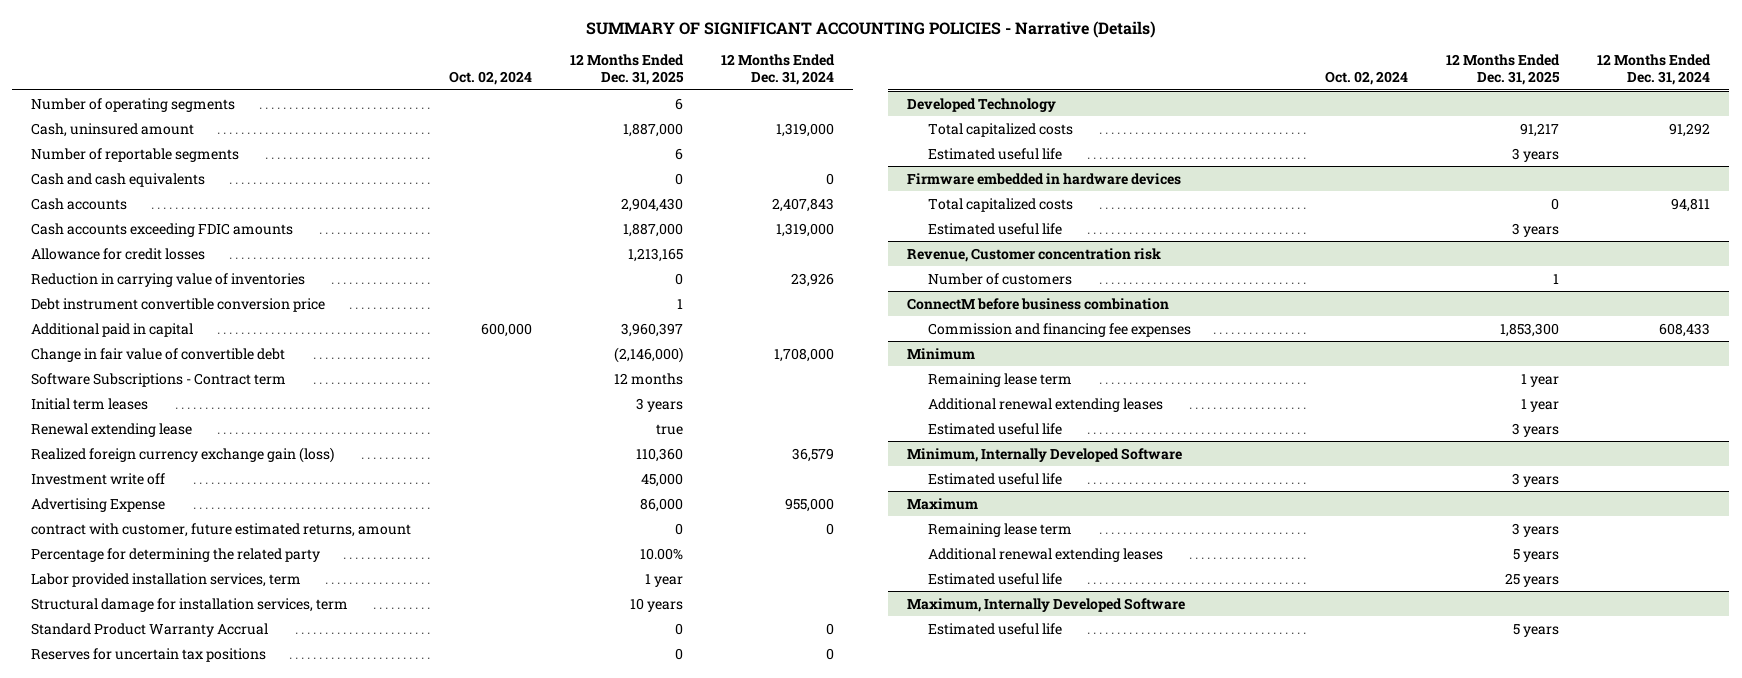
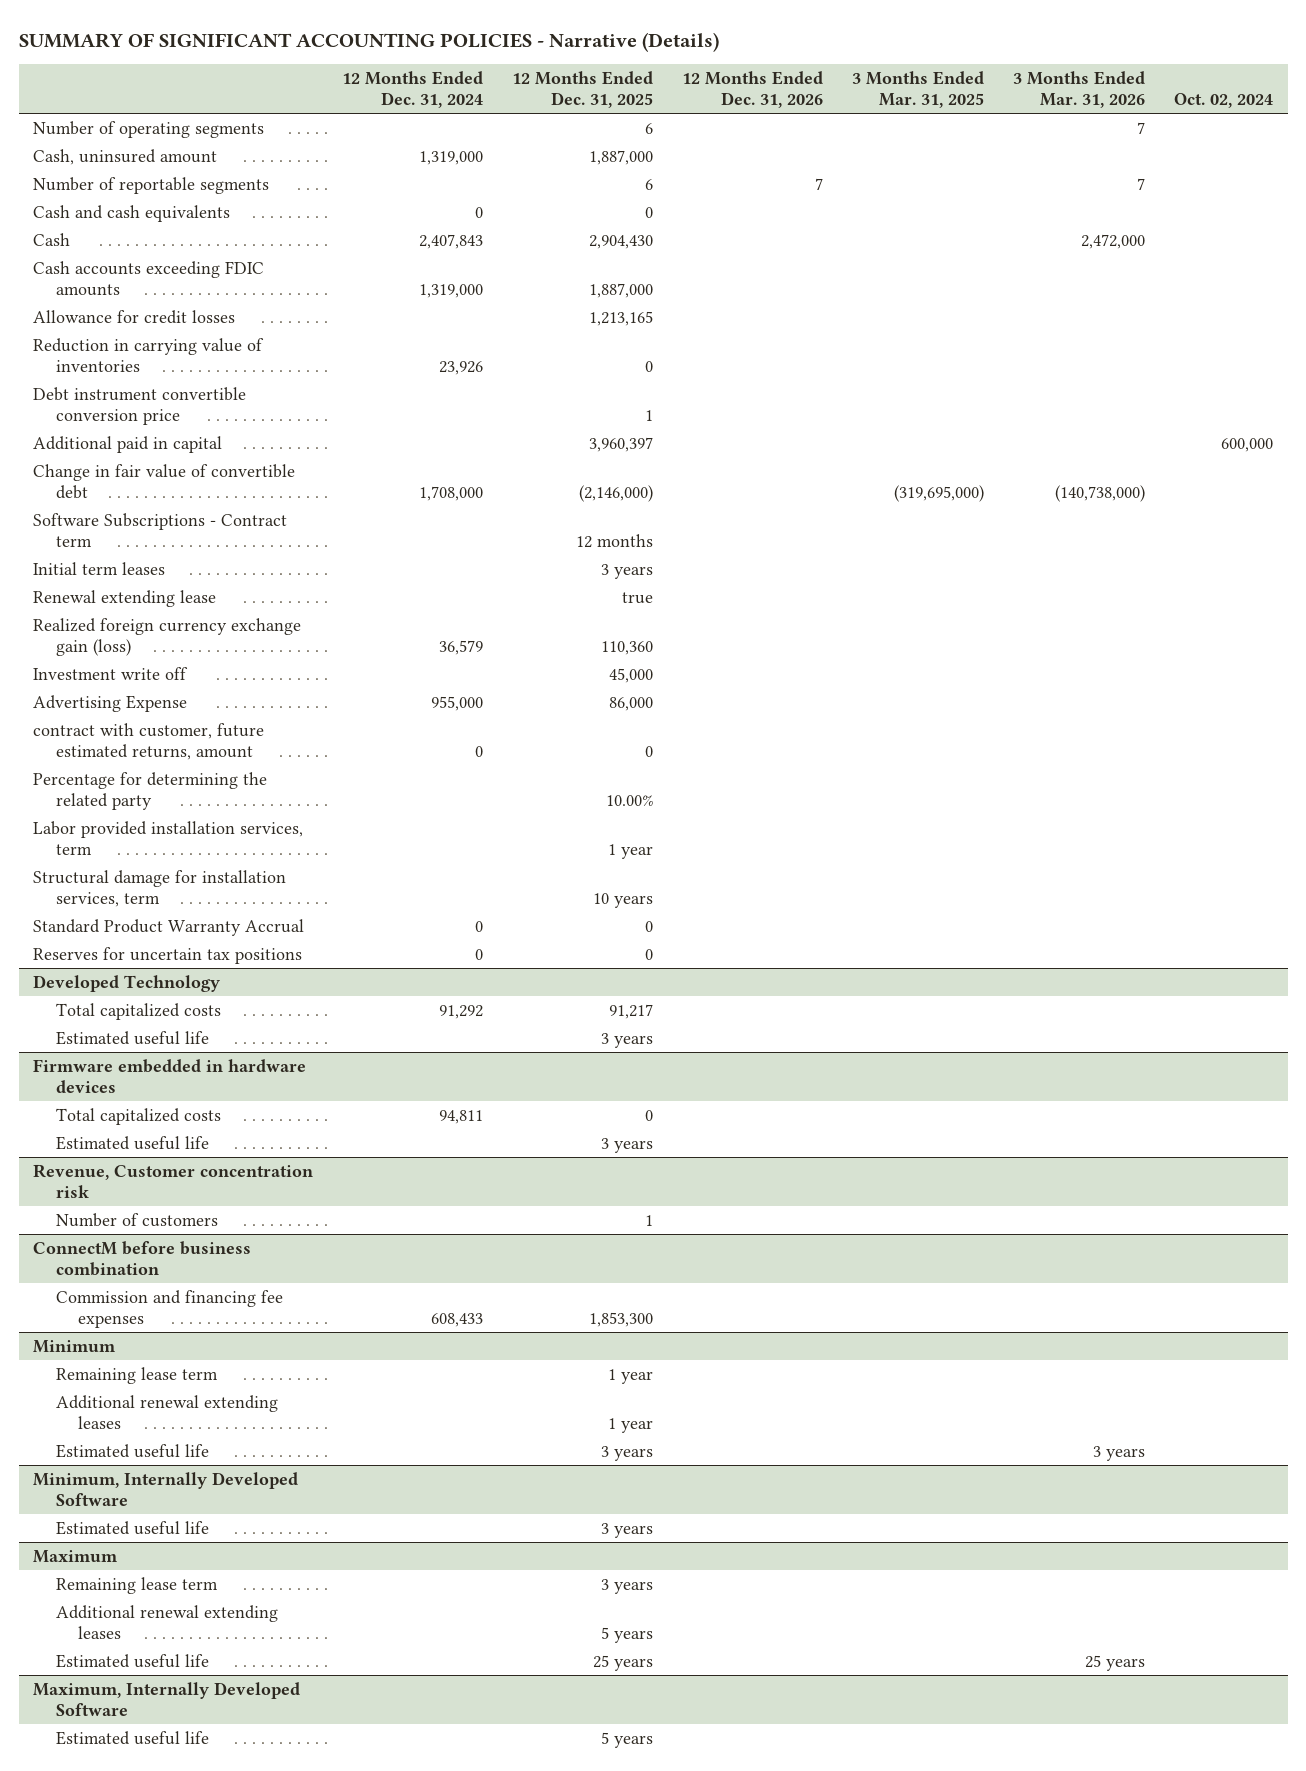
none -> [682,71,824,109] 12 Months Ended Dec. 31, 2026
none -> [852,71,985,109] 3 Months Ended Mar. 31, 2025
none -> [1013,71,1146,109] 3 Months Ended Mar. 31, 2026
[31,197,128,210] Cash accounts -> [33,232,71,246] Cash

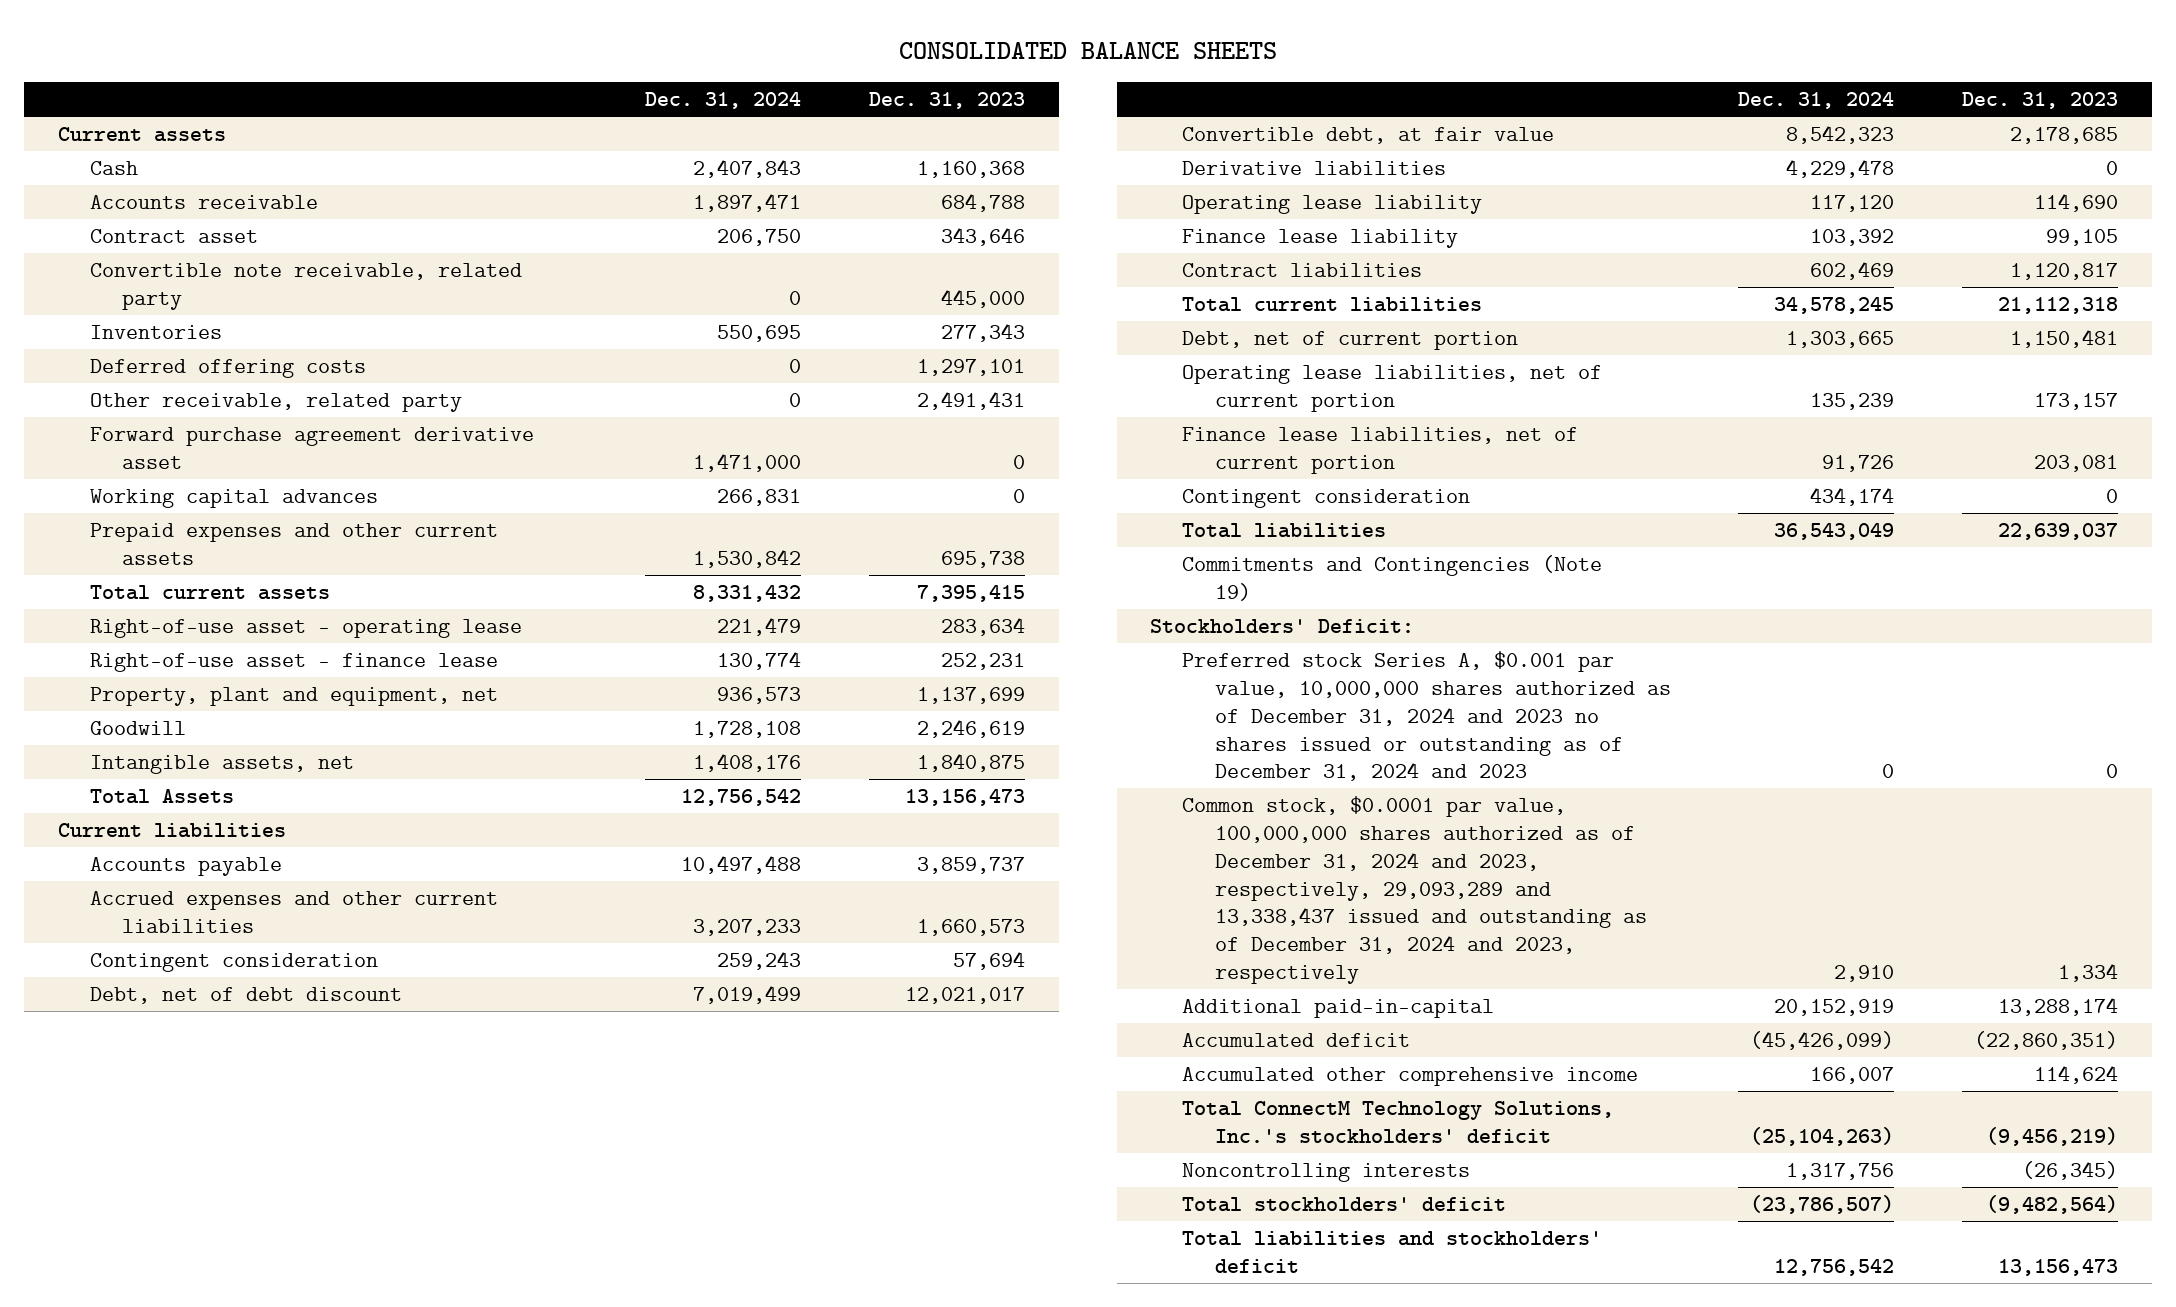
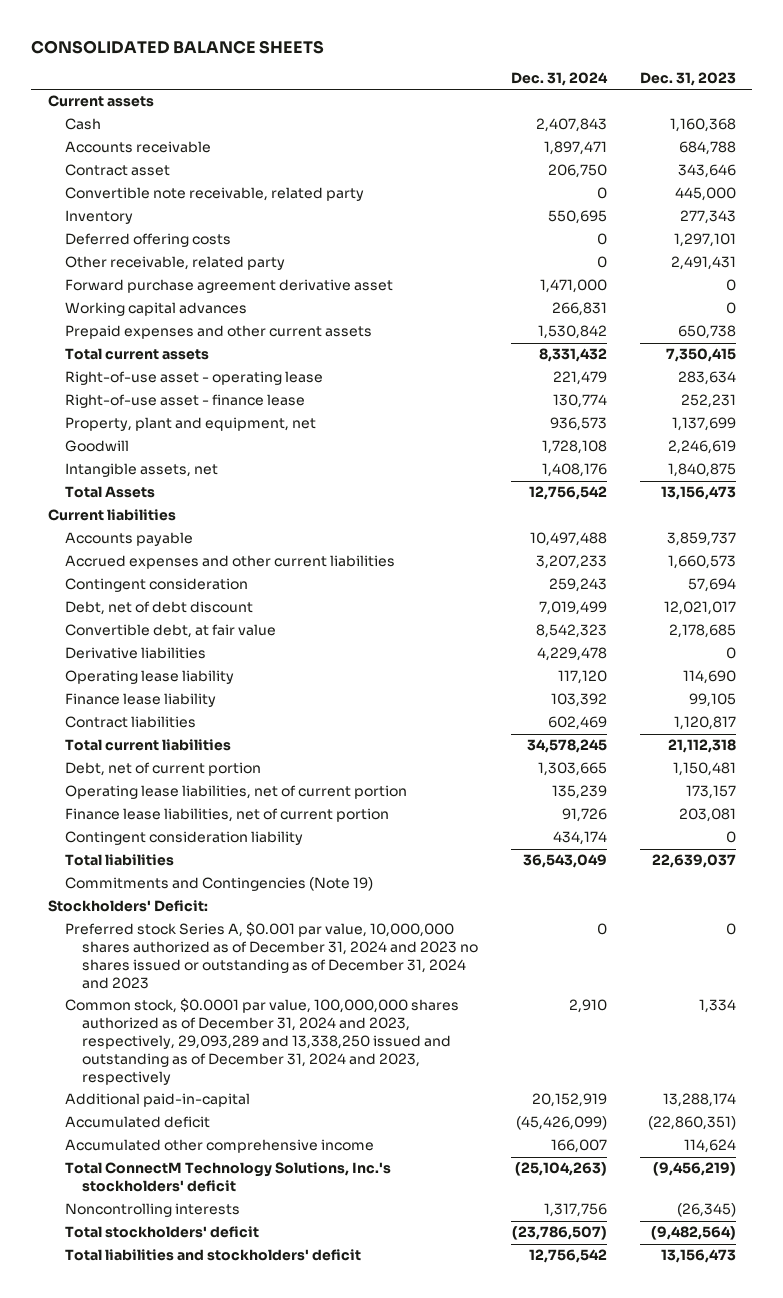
[89,324,222,339] Inventories -> [64,210,133,225] Inventory
[941,550,1026,568] 695,738 -> [677,325,736,340] 650,738
[917,584,1026,602] 7,395,415 -> [665,348,736,363] 7,350,415
[1182,488,1471,508] Contingent consideration -> [64,831,303,846] Contingent consideration liability
[1182,795,1647,985] Common stock, $0.0001 par value, 100,000,000 shares authorized as of December 31, 2024 and 2023, respectively, 29,093,289 and 13,338,437 issued and outstanding as of December 31, 2024 and 2023, respectively -> [64,998,459,1085] Common stock, $0.0001 par value, 100,000,000 shares authorized as of December 31, 2024 and 2023, respectively, 29,093,289 and 13,338,250 issued and outstanding as of December 31, 2024 and 2023, respectively

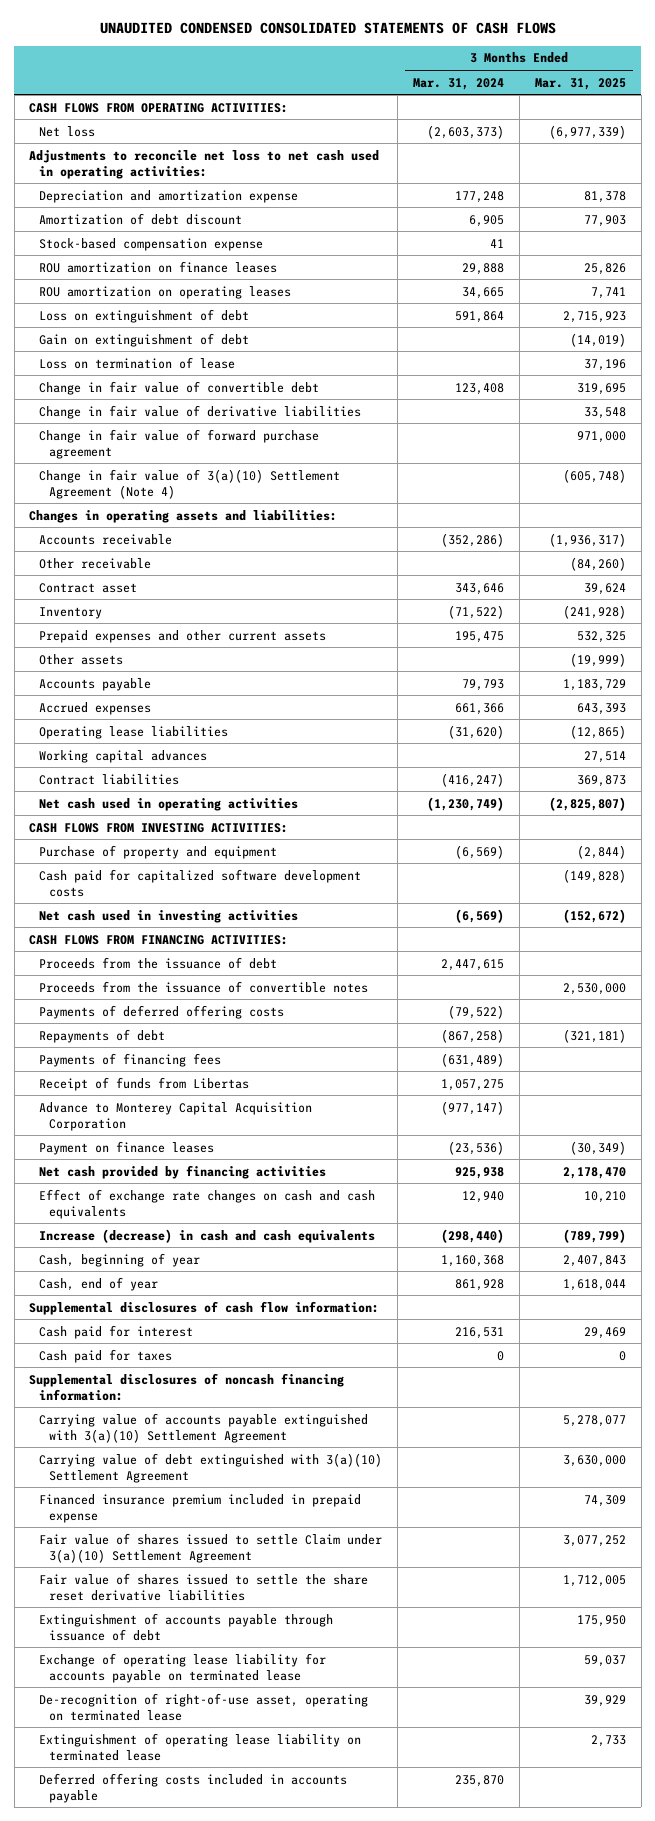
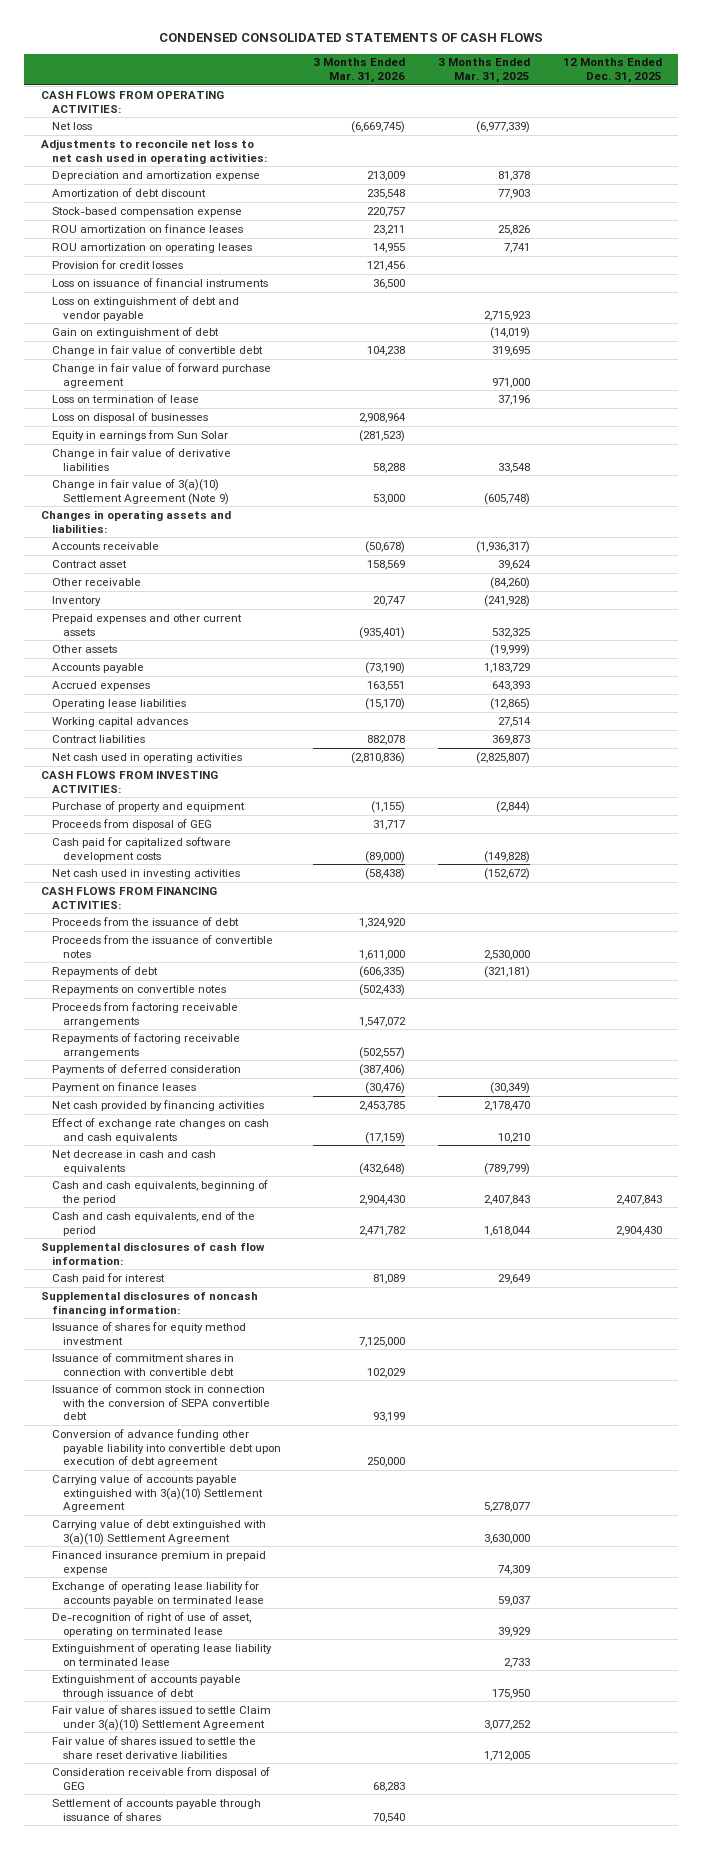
[99,22,556,35] UNAUDITED CONDENSED CONSOLIDATED STATEMENTS OF CASH FLOWS -> [159,33,544,43] CONDENSED CONSOLIDATED STATEMENTS OF CASH FLOWS
[412,77,504,90] Mar. 31, 2024 -> none
none -> [313,58,406,84] 3 Months Ended Mar. 31, 2026
none -> [562,58,662,84] 12 Months Ended Dec. 31, 2025
none -> [51,259,183,269] Provision for credit losses
none -> [51,277,268,287] Loss on issuance of financial instruments
[39,308,250,323] Loss on extinguishment of debt -> [51,295,239,321] Loss on extinguishment of debt and vendor payable
[39,356,236,369] Loss on termination of lease -> [51,393,199,403] Loss on termination of lease
none -> [51,411,208,423] Loss on disposal of businesses
none -> [51,429,228,441] Equity in earnings from Sun Solar
[39,404,362,419] Change in fair value of derivative liabilities -> [51,447,231,471] Change in fair value of derivative liabilities
[39,468,341,499] Change in fair value of 3(a)(10) Settlement Agreement (Note 4) -> [51,478,229,505] Change in fair value of 3(a)(10) Settlement Agreement (Note 9)
[39,557,152,569] Other receivable -> [51,577,141,586] Other receivable
none -> [51,818,212,830] Proceeds from disposal of GEG
[39,1004,285,1019] Payments of deferred offering costs -> none
[39,1052,222,1067] Payments of financing fees -> none
[39,1076,250,1091] Receipt of funds from Libertas -> none
[39,1101,313,1131] Advance to Monterey Capital Acquisition Corporation -> none
none -> [51,984,226,995] Repayments on convertible notes
none -> [51,1001,238,1027] Proceeds from factoring receivable arrangements
none -> [51,1032,240,1058] Repayments of factoring receivable arrangements
none -> [51,1063,241,1075] Payments of deferred consideration
[39,1228,376,1243] Increase (decrease) in cash and cash equivalents -> [51,1149,216,1174] Net decrease in cash and cash equivalents
[39,1252,201,1267] Cash, beginning of year -> [51,1179,268,1205] Cash and cash equivalents, beginning of the period
[39,1276,159,1291] Cash, end of year -> [51,1210,255,1236] Cash and cash equivalents, end of the period
[39,1348,173,1363] Cash paid for taxes -> none
[583,1326,626,1339] 29,469 -> [498,1273,531,1284] 29,649
none -> [51,1321,246,1345] Issuance of shares for equity method investment
none -> [51,1352,234,1376] Issuance of commitment shares in connection with convertible debt
none -> [51,1383,270,1421] Issuance of common stock in connection with the conversion of SEPA convertible debt
none -> [51,1428,281,1468] Conversion of advance funding other payable liability into convertible debt upon execution of debt agreement
[39,1493,362,1523] Financed insurance premium included in prepaid expense -> [51,1550,266,1575] Financed insurance premium in prepaid expense
[39,1692,369,1721] De-recognition of right-of-use asset, operating on terminated lease -> [51,1611,251,1637] De-recognition of right of use of asset, operating on terminated lease
[39,1772,348,1803] Deferred offering costs included in accounts payable -> none
[39,1612,334,1641] Extinguishment of accounts payable through issuance of debt -> [51,1673,241,1699] Extinguishment of accounts payable through issuance of debt
[39,1532,383,1563] Fair value of shares issued to settle Claim under 3(a)(10) Settlement Agreement -> [51,1704,271,1731] Fair value of shares issued to settle Claim under 3(a)(10) Settlement Agreement
[39,1572,369,1601] Fair value of shares issued to settle the share reset derivative liabilities -> [51,1735,256,1759] Fair value of shares issued to settle the share reset derivative liabilities
none -> [51,1766,270,1790] Consideration receivable from disposal of GEG
none -> [51,1797,261,1821] Settlement of accounts payable through issuance of shares

